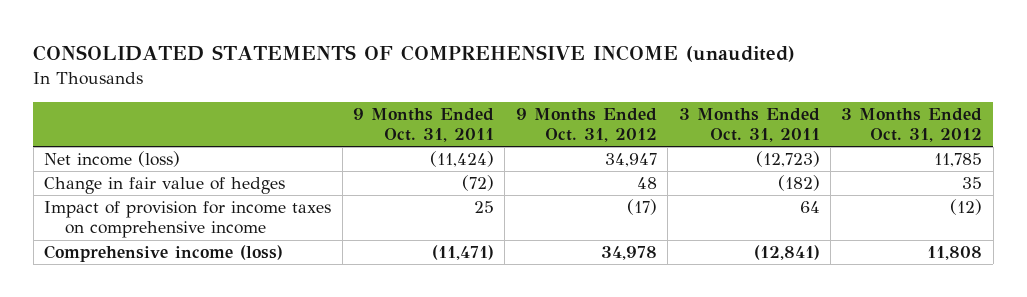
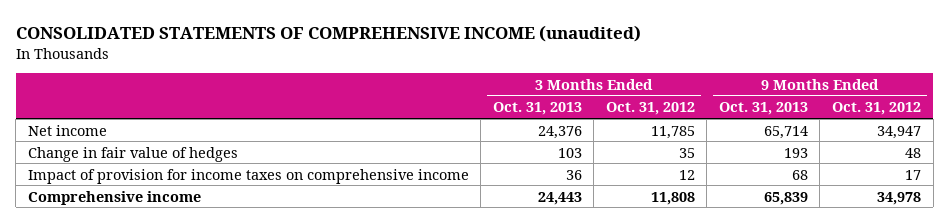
[352,107,494,143] 9 Months Ended Oct. 31, 2011 -> none
[678,107,820,143] 3 Months Ended Oct. 31, 2011 -> none
none -> [492,102,582,116] Oct. 31, 2013
none -> [718,102,808,116] Oct. 31, 2013
[44,151,181,168] Net income (loss) -> [27,124,107,136] Net income
[626,199,657,216] (17) -> [904,169,921,180] 17
[950,199,983,216] (12) -> [678,169,695,180] 12
[44,245,284,263] Comprehensive income (loss) -> [27,190,201,205] Comprehensive income

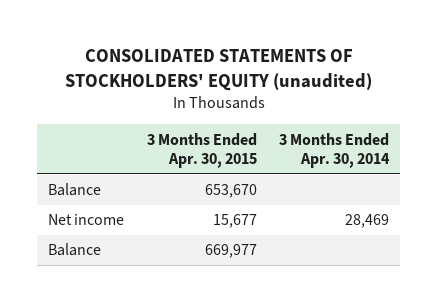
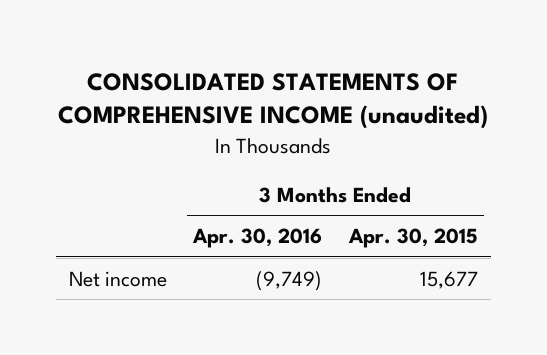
[64,48,372,91] CONSOLIDATED STATEMENTS OF STOCKHOLDERS' EQUITY (unaudited) -> [58,72,489,130] CONSOLIDATED STATEMENTS OF COMPREHENSIVE INCOME (unaudited)
[279,132,391,168] 3 Months Ended Apr. 30, 2014 -> none
none -> [192,228,323,249] Apr. 30, 2016
[48,183,102,197] Balance -> none
[48,243,102,257] Balance -> none

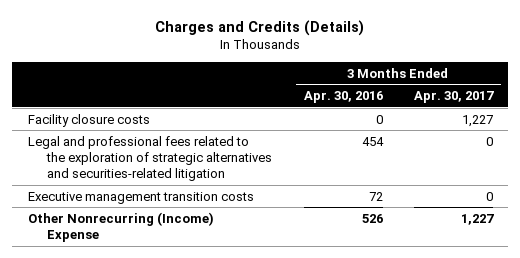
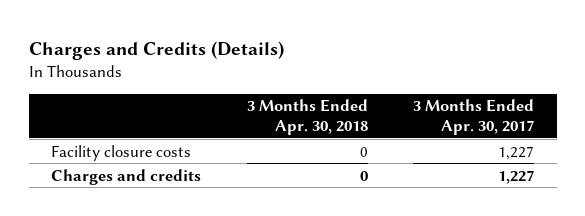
[303,91,383,104] Apr. 30, 2016 -> none
none -> [246,99,368,135] 3 Months Ended Apr. 30, 2018
[27,135,273,182] Legal and professional fees related to the exploration of strategic alternatives and securities-related litigation -> none
[27,191,254,204] Executive management transition costs -> none
[27,211,214,242] Other Nonrecurring (Income) Expense -> [51,168,202,185] Charges and credits

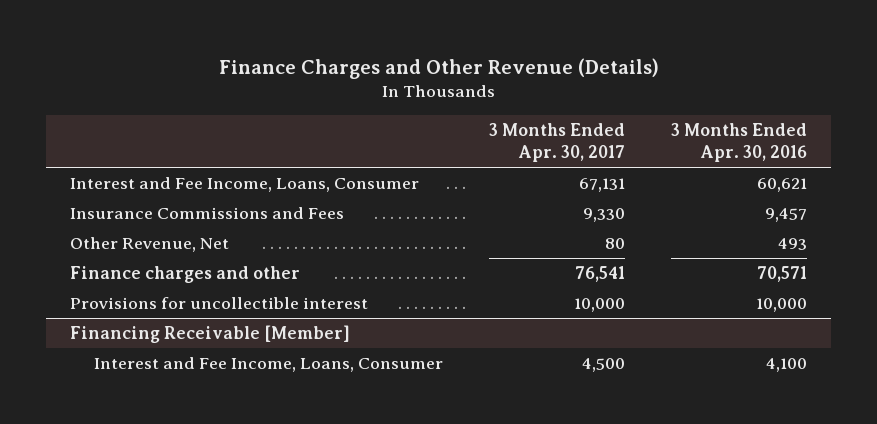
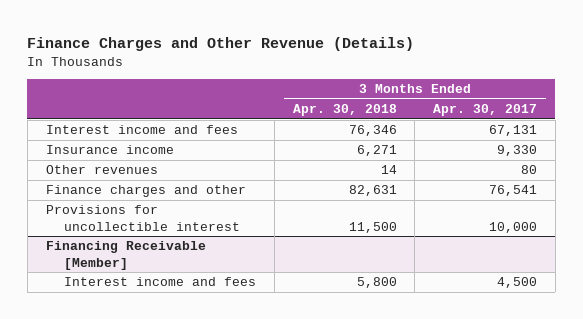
[671,123,808,163] 3 Months Ended Apr. 30, 2016 -> none
none -> [292,103,397,116] Apr. 30, 2018
[69,177,419,193] Interest and Fee Income, Loans, Consumer -> [45,125,238,135] Interest income and fees
[69,207,344,220] Insurance Commissions and Fees -> [45,145,174,155] Insurance income
[69,237,229,253] Other Revenue, Net -> [45,165,158,175] Other revenues
[94,357,444,373] Interest and Fee Income, Loans, Consumer -> [64,277,257,287] Interest income and fees

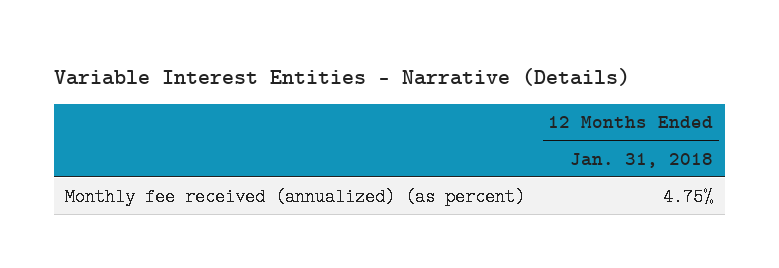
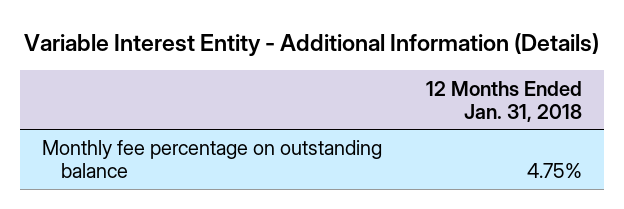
[53,68,630,87] Variable Interest Entities - Narrative (Details) -> [23,32,599,56] Variable Interest Entity - Additional Information (Details)
[65,188,526,207] Monthly fee received (annualized) (as percent) -> [41,140,382,179] Monthly fee percentage on outstanding balance

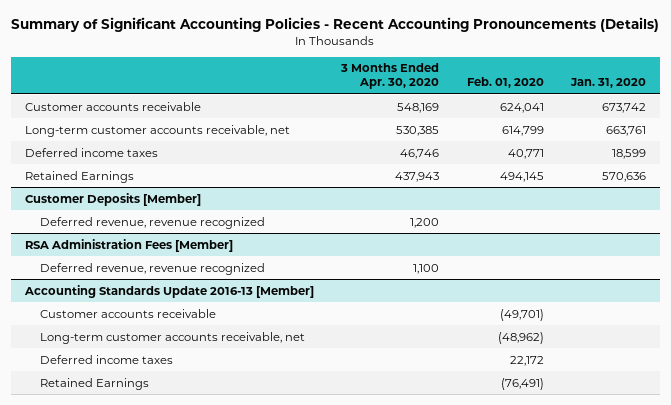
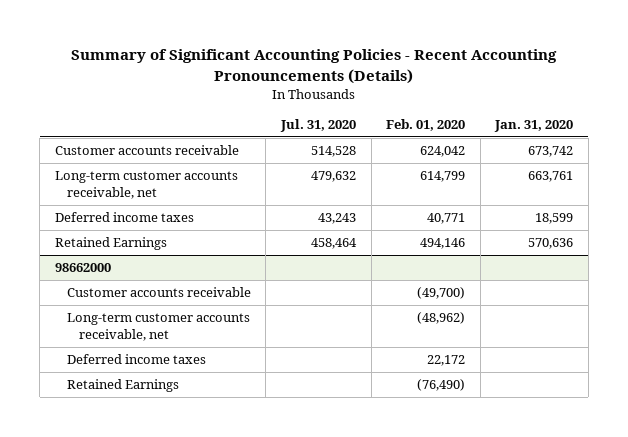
[340,63,440,90] 3 Months Ended Apr. 30, 2020 -> none
none -> [279,119,356,133] Jul. 31, 2020
[499,102,544,113] 624,041 -> [420,146,466,158] 624,042
[24,192,201,206] Customer Deposits [Member] -> none
[40,216,266,229] Deferred revenue, revenue recognized -> none
[24,238,233,252] RSA Administration Fees [Member] -> none
[40,262,266,275] Deferred revenue, revenue recognized -> none
[499,171,544,182] 494,145 -> [420,238,466,250] 494,146
[23,284,314,298] Accounting Standards Update 2016-13 [Member] -> [54,263,111,273] 98662000
[499,308,544,321] (49,701) -> [417,287,466,300] (49,700)
[500,377,544,390] (76,491) -> [417,379,466,392] (76,490)

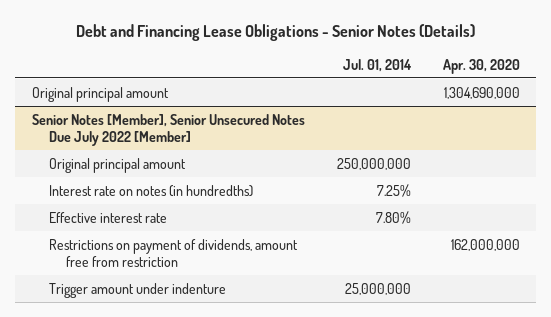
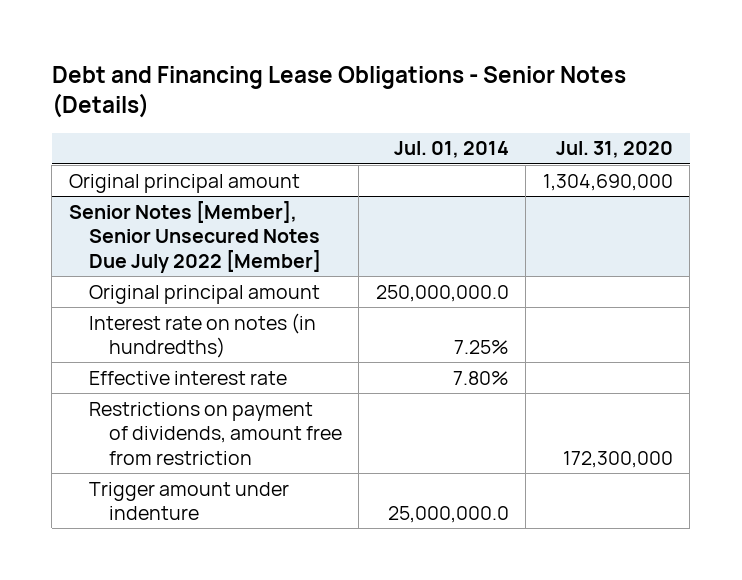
[442,58,520,74] Apr. 30, 2020 -> none
none -> [555,141,673,159] Jul. 31, 2020
[336,157,411,170] 250,000,000 -> [375,284,509,302] 250,000,000.0
[344,282,411,295] 25,000,000 -> [387,506,509,524] 25,000,000.0

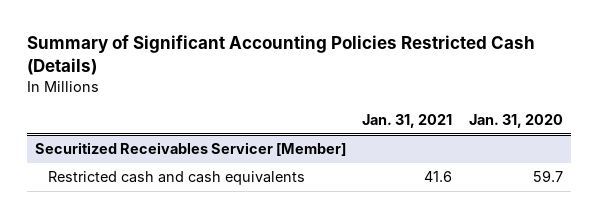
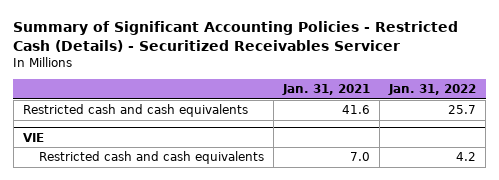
[26,35,535,76] Summary of Significant Accounting Policies Restricted Cash (Details) -> [13,21,459,52] Summary of Significant Accounting Policies - Restricted Cash (Details) - Securitized Receivables Servicer
[468,114,563,129] Jan. 31, 2020 -> none
none -> [388,84,477,96] Jan. 31, 2022
[34,142,346,157] Securitized Receivables Servicer [Member] -> none
none -> [22,132,44,142] VIE
none -> [39,151,265,165] Restricted cash and cash equivalents

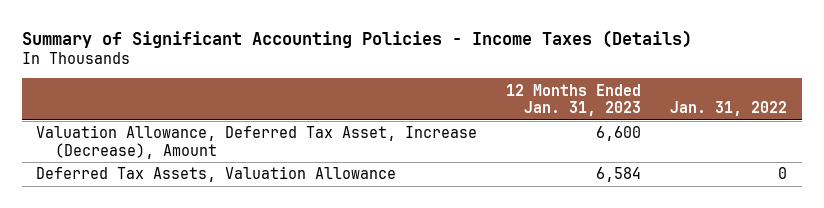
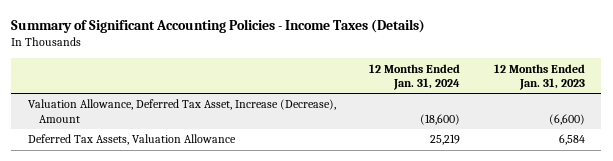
[670,101,788,117] Jan. 31, 2022 -> none
none -> [369,63,461,91] 12 Months Ended Jan. 31, 2024
[596,126,642,142] 6,600 -> [548,113,585,125] (6,600)

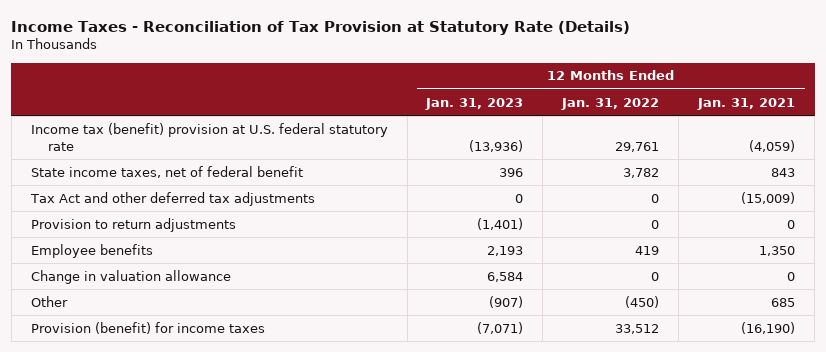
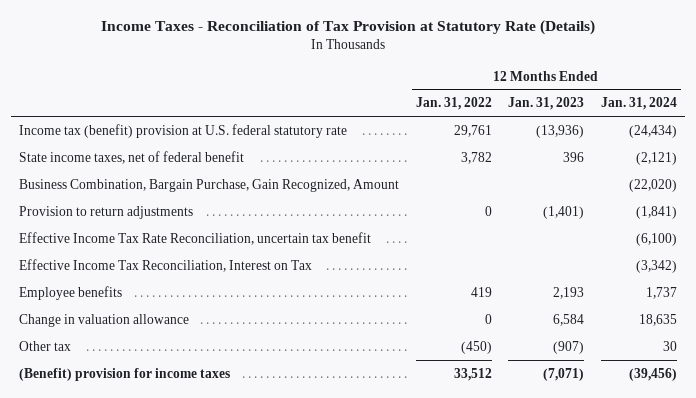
[697,97,796,110] Jan. 31, 2021 -> none
none -> [600,97,677,111] Jan. 31, 2024
[29,191,315,206] Tax Act and other deferred tax adjustments -> none
none -> [19,178,400,192] Business Combination, Bargain Purchase, Gain Recognized, Amount
none -> [19,231,372,245] Effective Income Tax Rate Reconciliation, uncertain tax benefit
none -> [19,258,313,272] Effective Income Tax Reconciliation, Interest on Tax
[30,295,68,307] Other -> [19,340,72,351] Other tax
[30,321,265,334] Provision (benefit) for income taxes -> [19,367,231,381] (Benefit) provision for income taxes

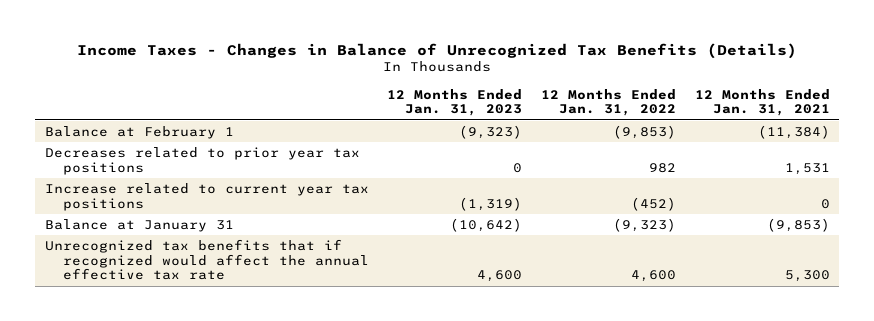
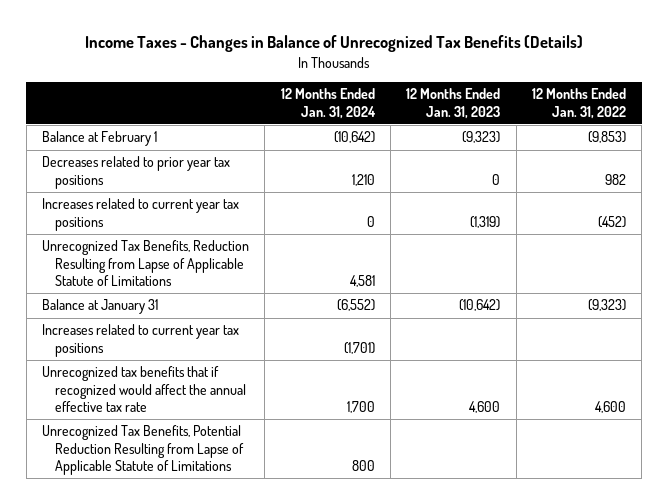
[694,88,830,117] 12 Months Ended Jan. 31, 2021 -> none
none -> [280,88,376,119] 12 Months Ended Jan. 31, 2024
[44,183,369,211] Increase related to current year tax positions -> [42,198,240,231] Increases related to current year tax positions
none -> [42,240,250,286] Unrecognized Tax Benefits, Reduction Resulting from Lapse of Applicable Statute of Limitations
none -> [42,324,240,357] Increases related to current year tax positions
none -> [42,425,244,475] Unrecognized Tax Benefits, Potential Reduction Resulting from Lapse of Applicable Statute of Limitations

